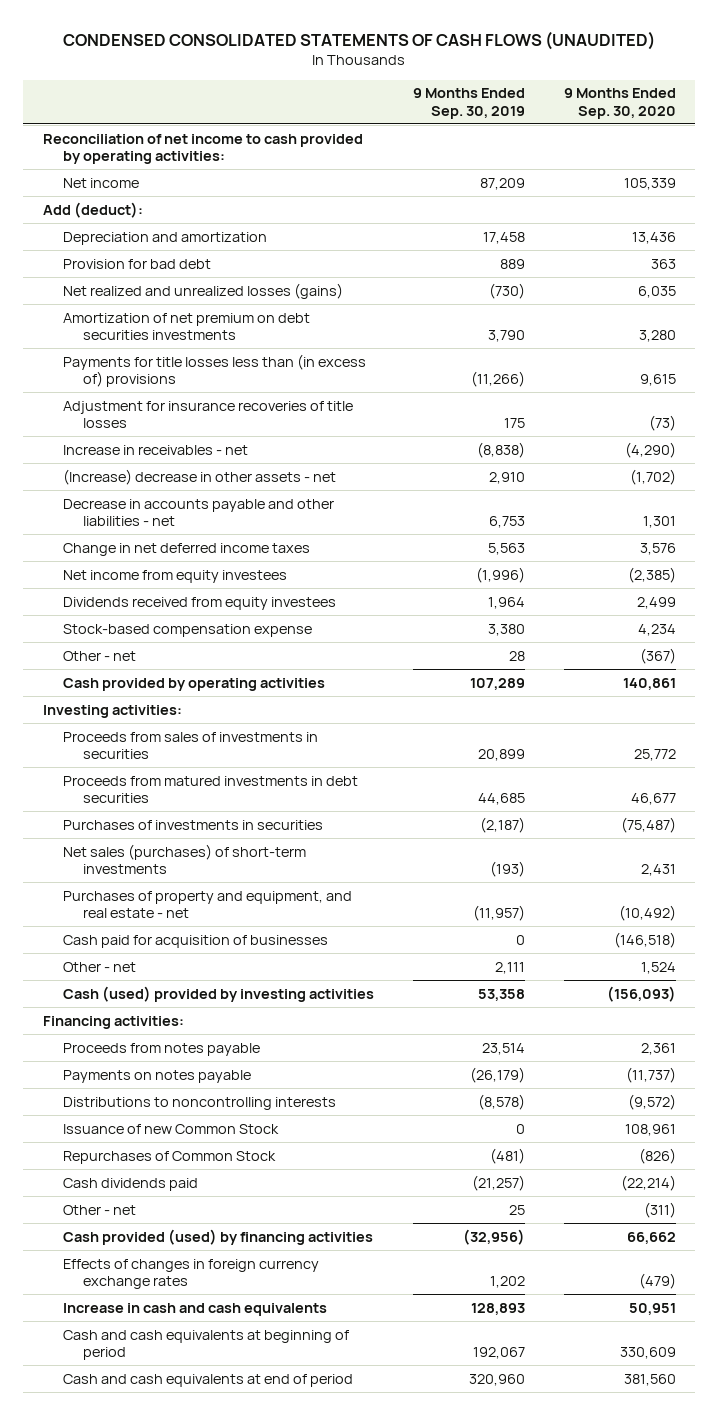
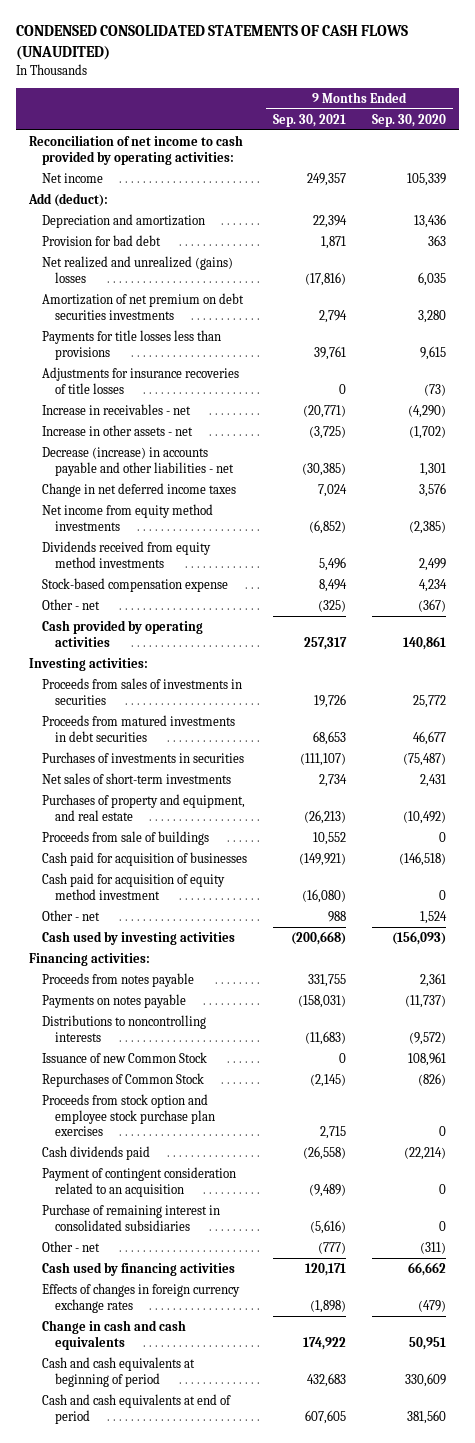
[412,88,525,119] 9 Months Ended Sep. 30, 2019 -> none
none -> [272,113,346,127] Sep. 30, 2021
[62,282,343,299] Net realized and unrealized losses (gains) -> [41,256,233,283] Net realized and unrealized (gains) losses
[62,353,366,387] Payments for title losses less than (in excess of) provisions -> [41,330,221,360] Payments for title losses less than provisions
[62,400,353,428] Adjustment for insurance recoveries of title losses -> [41,367,239,394] Adjustments for insurance recoveries of title losses
[62,468,336,485] (Increase) decrease in other assets - net -> [41,425,193,437] Increase in other assets - net
[62,498,334,526] Decrease in accounts payable and other liabilities - net -> [41,447,234,476] Decrease (increase) in accounts payable and other liabilities - net
[62,569,287,583] Net income from equity investees -> [41,504,213,531] Net income from equity method investments
[62,596,336,610] Dividends received from equity investees -> [41,541,211,568] Dividends received from equity method investments
[62,843,306,874] Net sales (purchases) of short-term investments -> [41,773,231,785] Net sales of short-term investments
[62,890,352,918] Purchases of property and equipment, and real estate - net -> [41,794,245,821] Purchases of property and equipment, and real estate
none -> [41,831,209,846] Proceeds from sale of buildings
none -> [41,873,225,900] Cash paid for acquisition of equity method investment
[62,985,374,1002] Cash (used) provided by investing activities -> [41,931,235,946] Cash used by investing activities
none -> [41,1094,215,1137] Proceeds from stock option and employee stock purchase plan exercises
none -> [41,1167,236,1197] Payment of contingent consideration related to an acquisition
none -> [41,1204,220,1231] Purchase of remaining interest in consolidated subsidiaries
[62,1228,373,1245] Cash provided (used) by financing activities -> [41,1262,235,1277] Cash used by financing activities
[62,1302,327,1316] Increase in cash and cash equivalents -> [41,1320,186,1350] Change in cash and cash equivalents

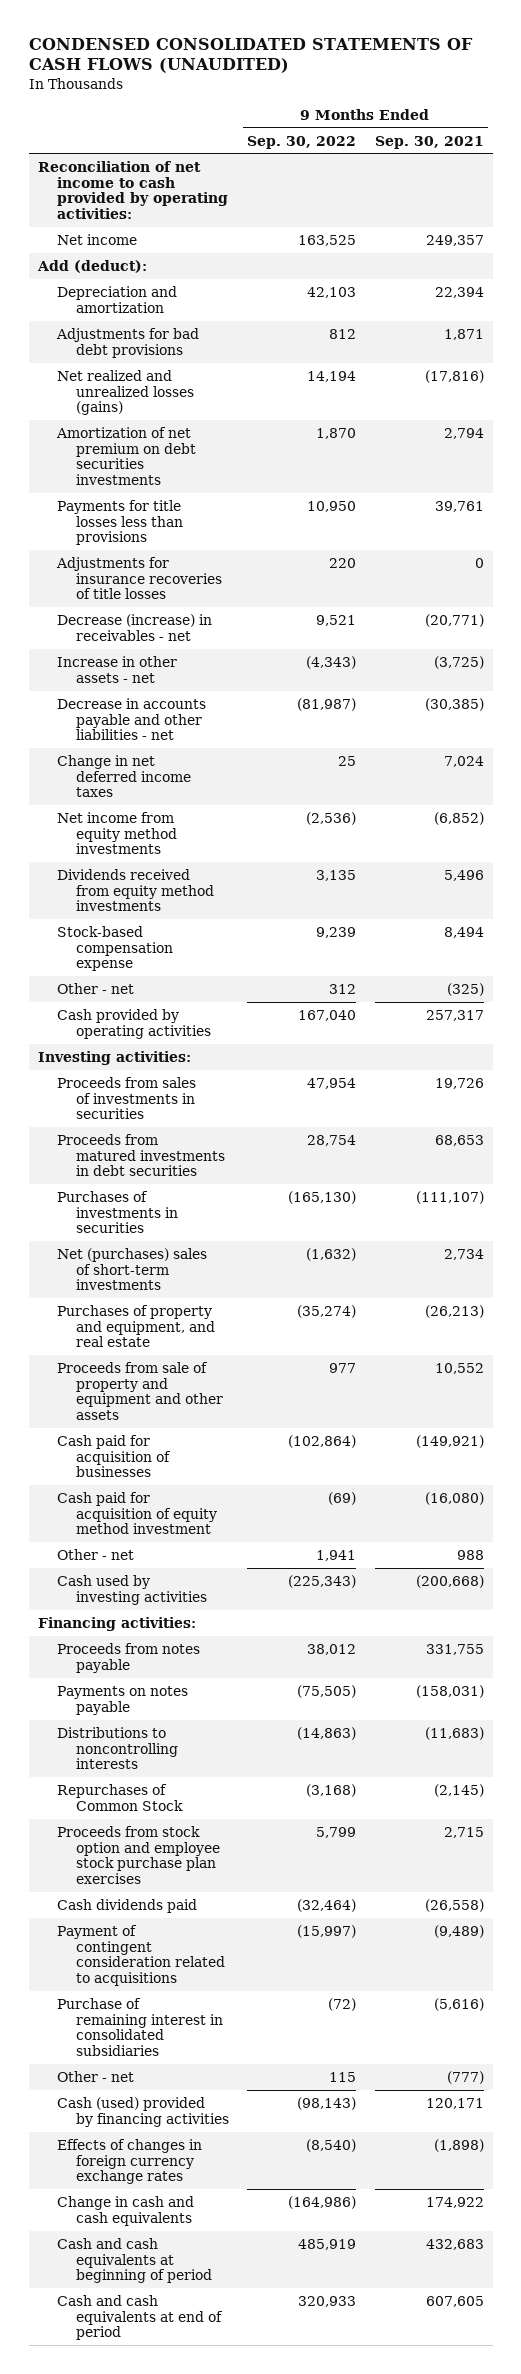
[372,113,447,127] Sep. 30, 2020 -> none
none -> [247,135,357,149] Sep. 30, 2022
[41,235,161,247] Provision for bad debt -> [55,327,199,358] Adjustments for bad debt provisions
[41,256,233,283] Net realized and unrealized (gains) losses -> [56,369,195,416] Net realized and unrealized losses (gains)
[41,404,191,416] Increase in receivables - net -> [56,613,212,641] Decrease (increase) in receivables - net
[41,447,234,476] Decrease (increase) in accounts payable and other liabilities - net -> [56,697,206,741] Decrease in accounts payable and other liabilities - net
[41,773,231,785] Net sales of short-term investments -> [56,1247,207,1291] Net (purchases) sales of short-term investments
[41,831,209,846] Proceeds from sale of buildings -> [56,1361,224,1421] Proceeds from sale of property and equipment and other assets
[41,1052,207,1064] Issuance of new Common Stock -> none
[41,1167,236,1197] Payment of contingent consideration related to an acquisition -> [56,1924,226,1987] Payment of contingent consideration related to acquisitions
[41,1262,235,1277] Cash used by financing activities -> [56,2096,230,2127] Cash (used) provided by financing activities

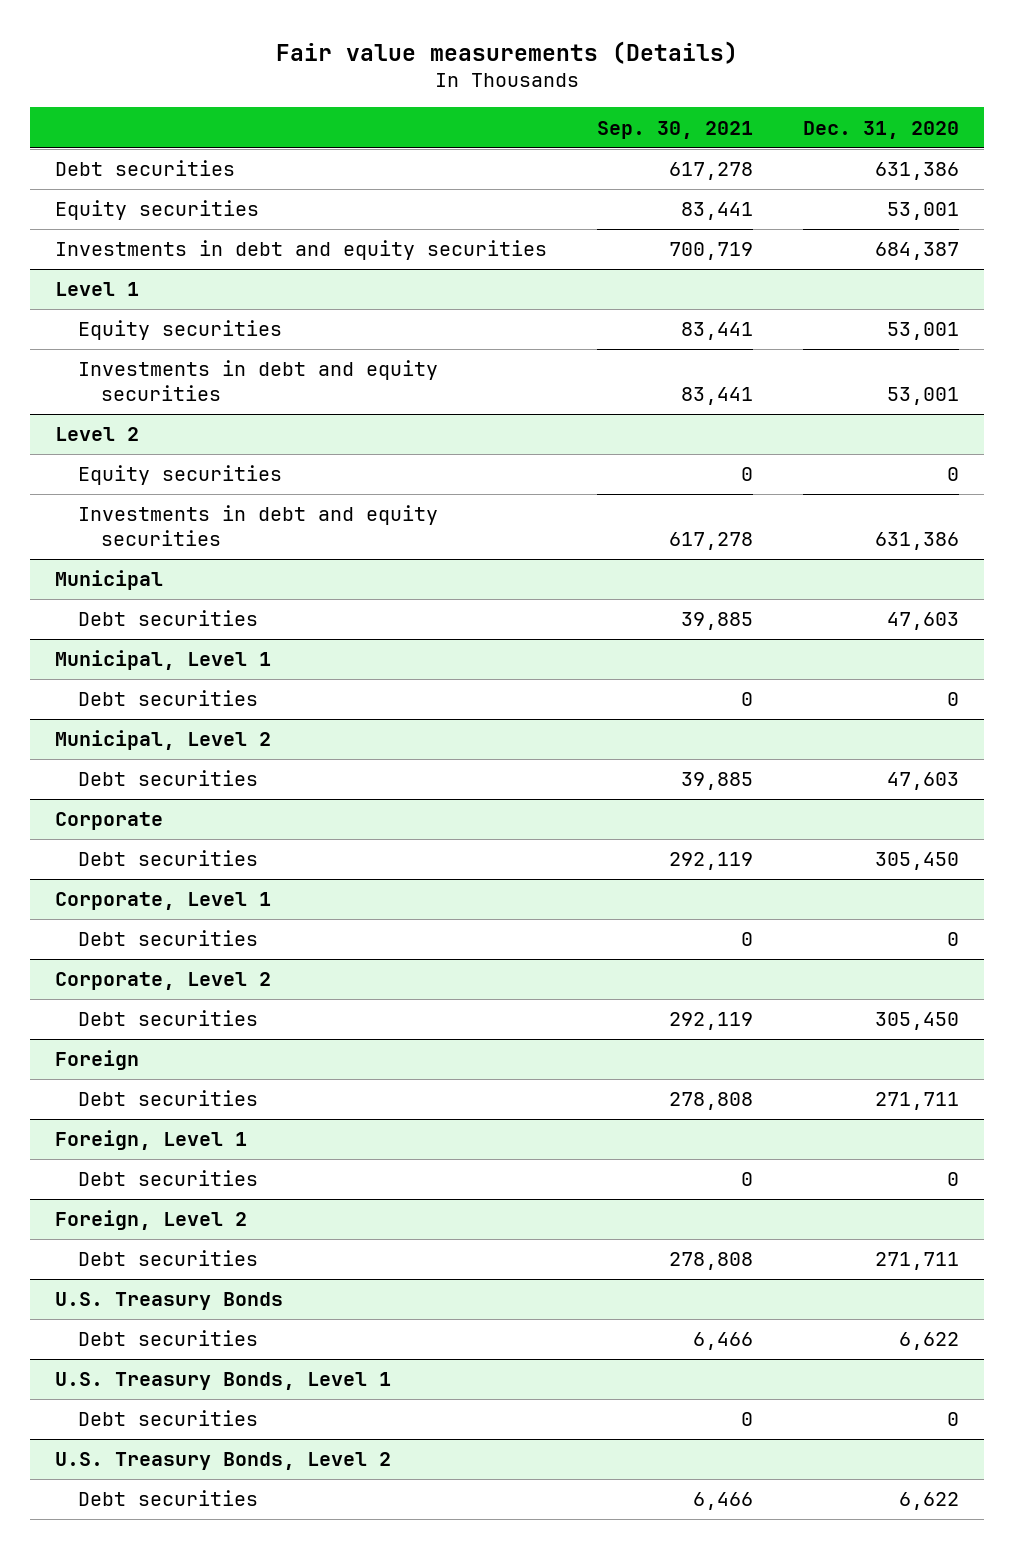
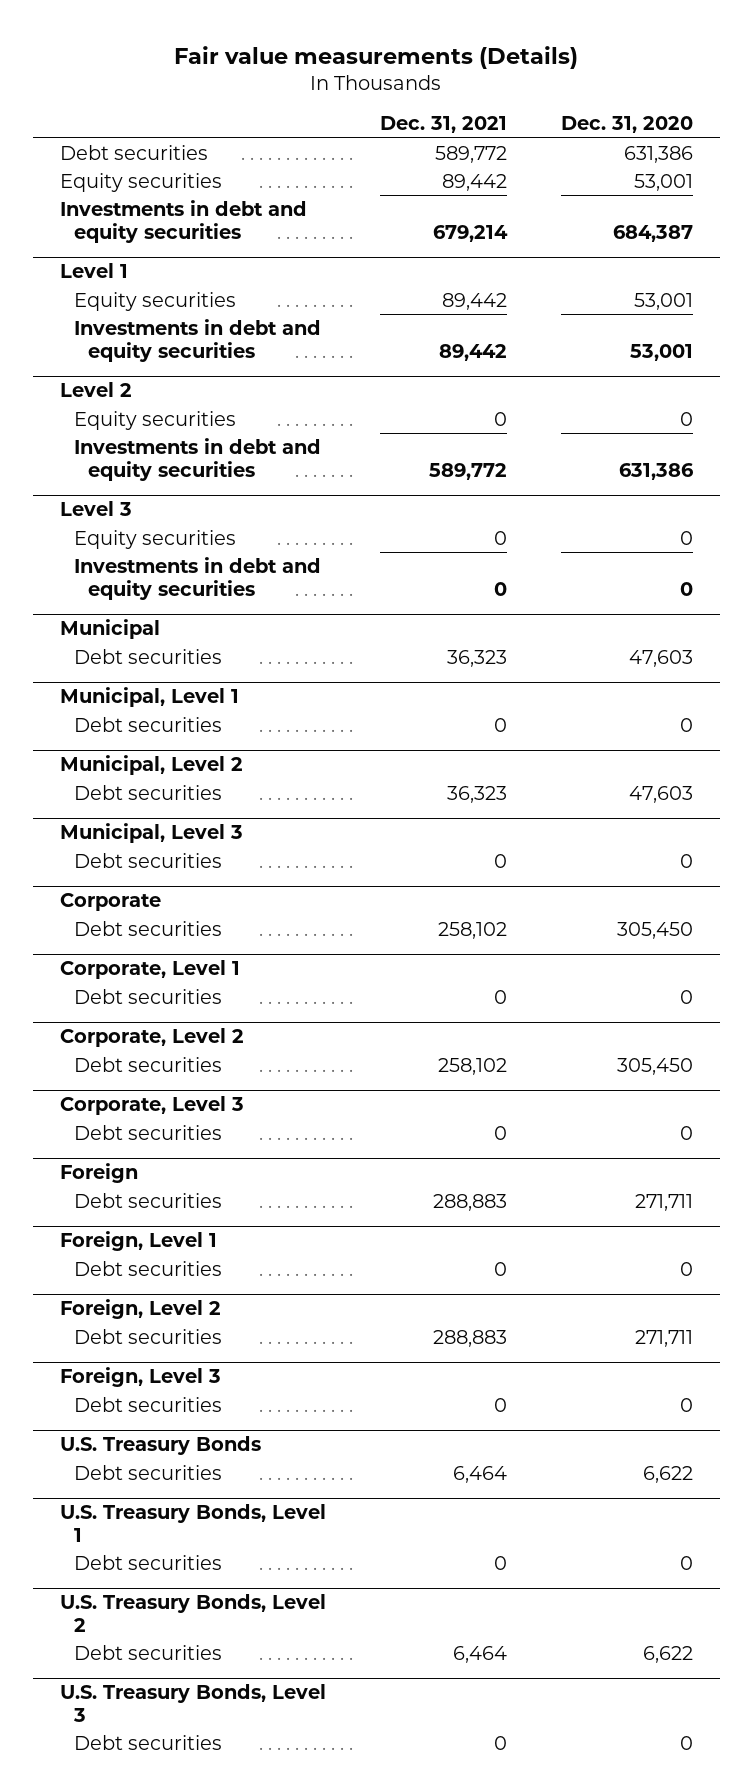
[596,120,753,139] Sep. 30, 2021 -> none
none -> [379,116,507,134] Dec. 31, 2021
none -> [60,501,133,517] Level 3
none -> [74,529,237,549] Equity securities
none -> [74,556,322,600] Investments in debt and equity securities
none -> [60,823,244,844] Municipal, Level 3
none -> [74,852,223,868] Debt securities
none -> [60,1096,245,1116] Corporate, Level 3
none -> [74,1124,223,1140] Debt securities
none -> [60,1367,222,1388] Foreign, Level 3
none -> [74,1396,223,1412] Debt securities
none -> [60,1684,327,1723] U.S. Treasury Bonds, Level 3
none -> [74,1734,223,1750] Debt securities

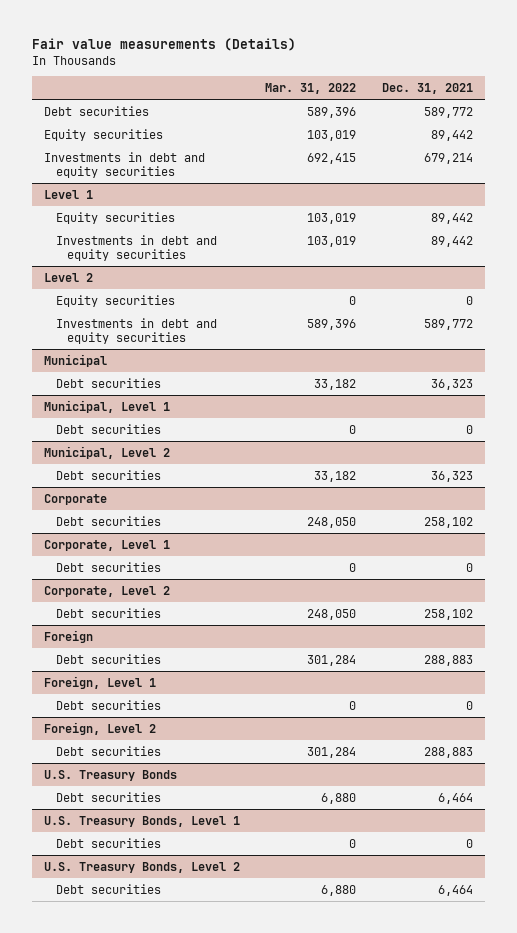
[560,116,693,134] Dec. 31, 2020 -> none
none -> [265,82,357,94] Mar. 31, 2022
[60,501,133,517] Level 3 -> none
[74,529,237,549] Equity securities -> none
[74,556,322,600] Investments in debt and equity securities -> none
[60,823,244,844] Municipal, Level 3 -> none
[74,852,223,868] Debt securities -> none
[60,1096,245,1116] Corporate, Level 3 -> none
[74,1124,223,1140] Debt securities -> none
[60,1367,222,1388] Foreign, Level 3 -> none
[74,1396,223,1412] Debt securities -> none
[60,1684,327,1723] U.S. Treasury Bonds, Level 3 -> none
[74,1734,223,1750] Debt securities -> none

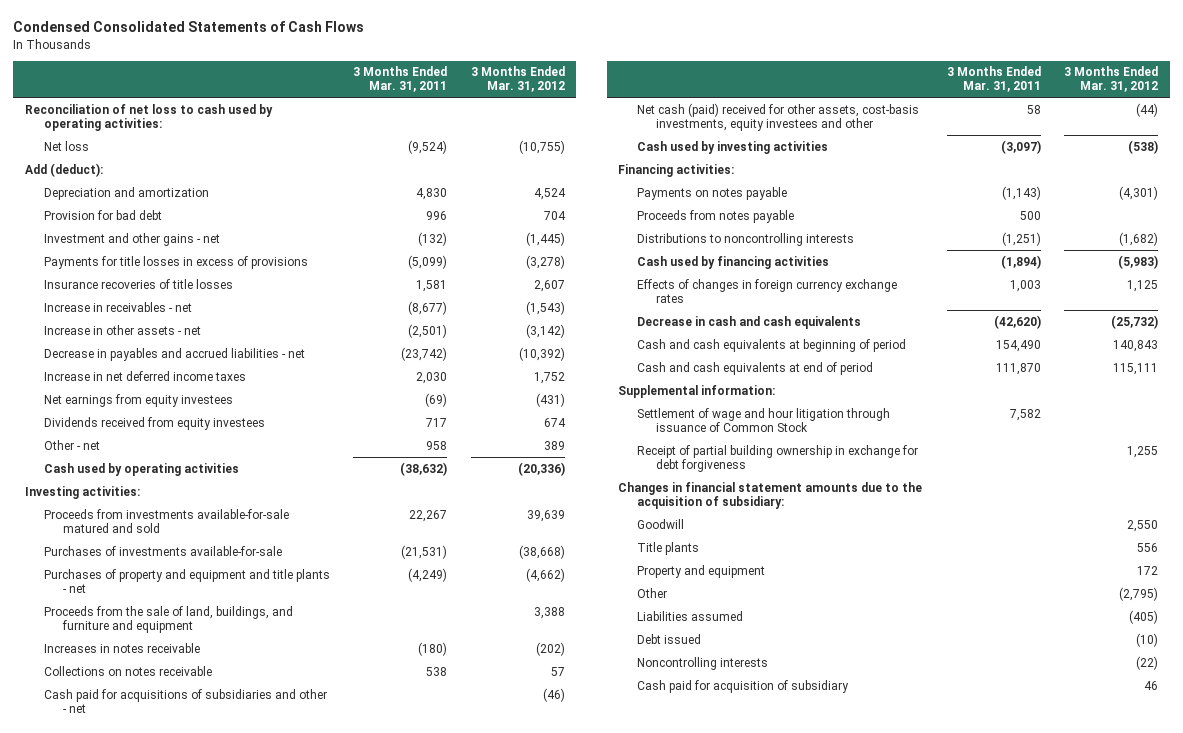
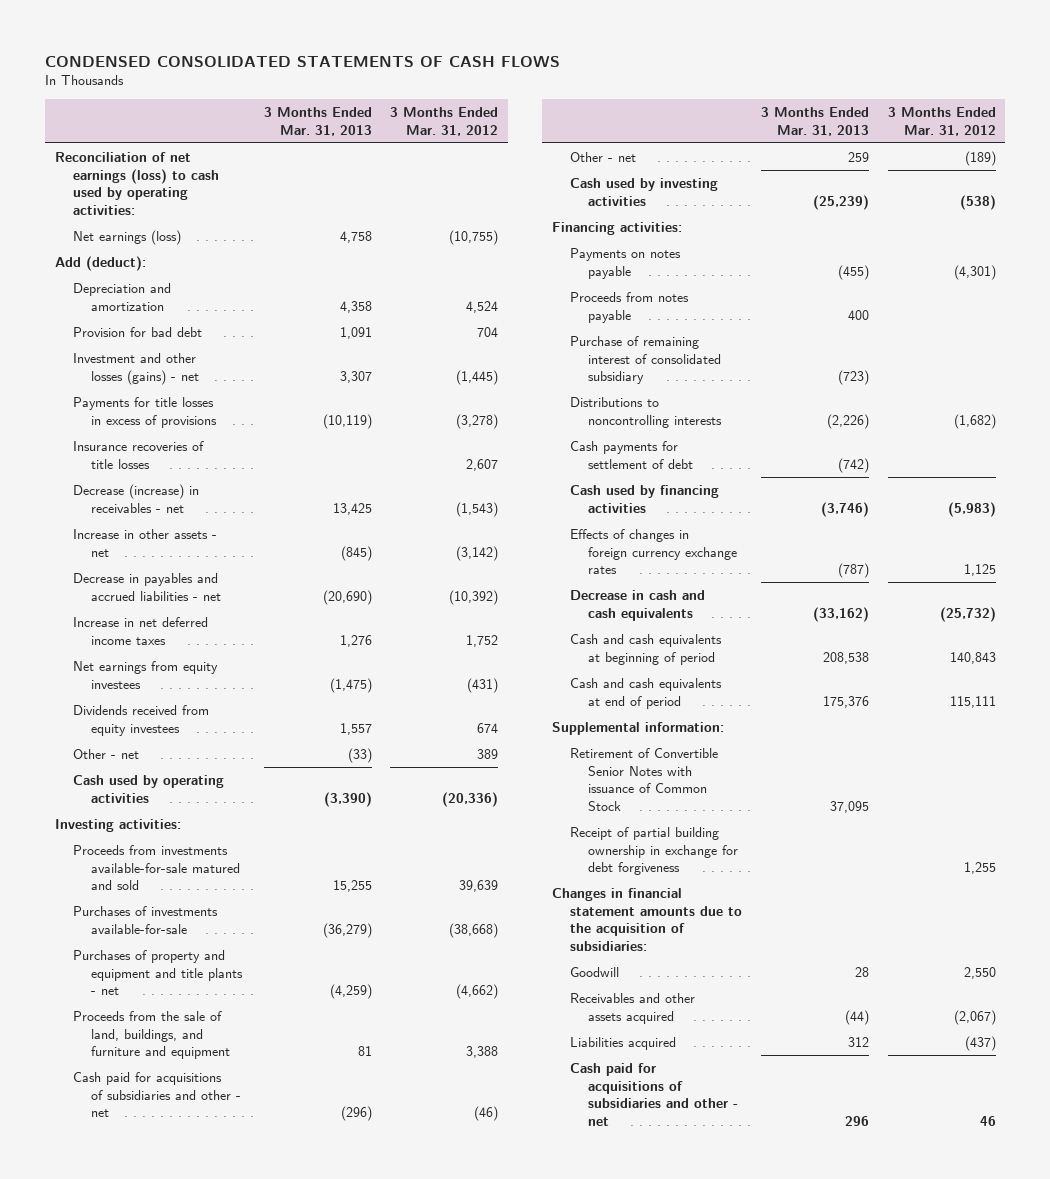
[13,21,365,33] Condensed Consolidated Statements of Cash Flows -> [45,55,561,67] CONDENSED CONSOLIDATED STATEMENTS OF CASH FLOWS
[353,66,448,93] 3 Months Ended Mar. 31, 2011 -> none
none -> [263,106,372,136] 3 Months Ended Mar. 31, 2013
[25,103,274,131] Reconciliation of net loss to cash used by operating activities: -> [54,151,219,216] Reconciliation of net earnings (loss) to cash used by operating activities:
[43,140,89,151] Net loss -> [72,229,181,245] Net earnings (loss)
[43,232,220,246] Investment and other gains - net -> [72,352,199,385] Investment and other losses (gains) - net
[43,301,192,312] Increase in receivables - net -> [72,483,199,513] Decrease (increase) in receivables - net
[43,642,200,653] Increases in notes receivable -> none
[43,665,212,676] Collections on notes receivable -> none
[637,102,920,131] Net cash (paid) received for other assets, cost-basis investments, equity investees and other -> none
none -> [569,151,636,162] Other - net
none -> [569,335,722,385] Purchase of remaining interest of consolidated subsidiary
none -> [569,440,694,469] Cash payments for settlement of debt
[637,407,891,432] Settlement of wage and hour litigation through issuance of Common Stock -> none
none -> [569,747,718,812] Retirement of Convertible Senior Notes with issuance of Common Stock
[618,481,923,509] Changes in financial statement amounts due to the acquisition of subsidiary: -> [551,887,742,952] Changes in financial statement amounts due to the acquisition of subsidiaries:
[637,541,700,555] Title plants -> none
[637,564,766,578] Property and equipment -> none
[637,587,668,598] Other -> none
[637,633,702,644] Debt issued -> none
[637,656,769,670] Noncontrolling interests -> none
none -> [569,992,695,1024] Receivables and other assets acquired
[637,610,744,621] Liabilities assumed -> [569,1036,676,1050] Liabilities acquired
[1129,609,1159,624] (405) -> [964,1035,996,1051] (437)
[637,679,850,693] Cash paid for acquisition of subsidiary -> [569,1062,739,1127] Cash paid for acquisitions of subsidiaries and other - net

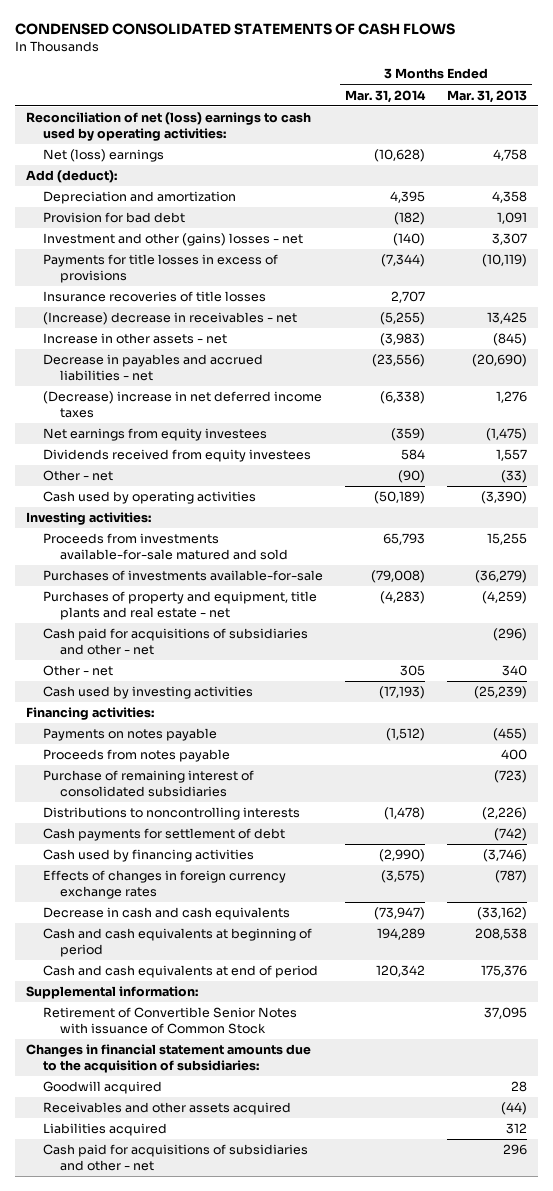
[390,106,499,136] 3 Months Ended Mar. 31, 2012 -> none
none -> [345,89,427,103] Mar. 31, 2014
[54,151,219,216] Reconciliation of net earnings (loss) to cash used by operating activities: -> [26,112,312,142] Reconciliation of net (loss) earnings to cash used by operating activities:
[72,229,181,245] Net earnings (loss) -> [43,149,165,163] Net (loss) earnings
[72,352,199,385] Investment and other losses (gains) - net -> [43,233,304,247] Investment and other (gains) losses - net
[72,483,199,513] Decrease (increase) in receivables - net -> [43,312,298,326] (Increase) decrease in receivables - net
[72,616,208,645] Increase in net deferred income taxes -> [43,391,323,419] (Decrease) increase in net deferred income taxes
[72,1010,230,1060] Proceeds from the sale of land, buildings, and furniture and equipment -> none
[72,949,243,996] Purchases of property and equipment and title plants - net -> [43,591,318,621] Purchases of property and equipment, title plants and real estate - net
[847,151,869,162] 259 -> [501,665,527,677] 340
[569,335,722,385] Purchase of remaining interest of consolidated subsidiary -> [43,770,255,798] Purchase of remaining interest of consolidated subsidiaries
[569,826,739,876] Receipt of partial building ownership in exchange for debt forgiveness -> none
[569,966,619,977] Goodwill -> [43,1081,163,1095] Goodwill acquired

